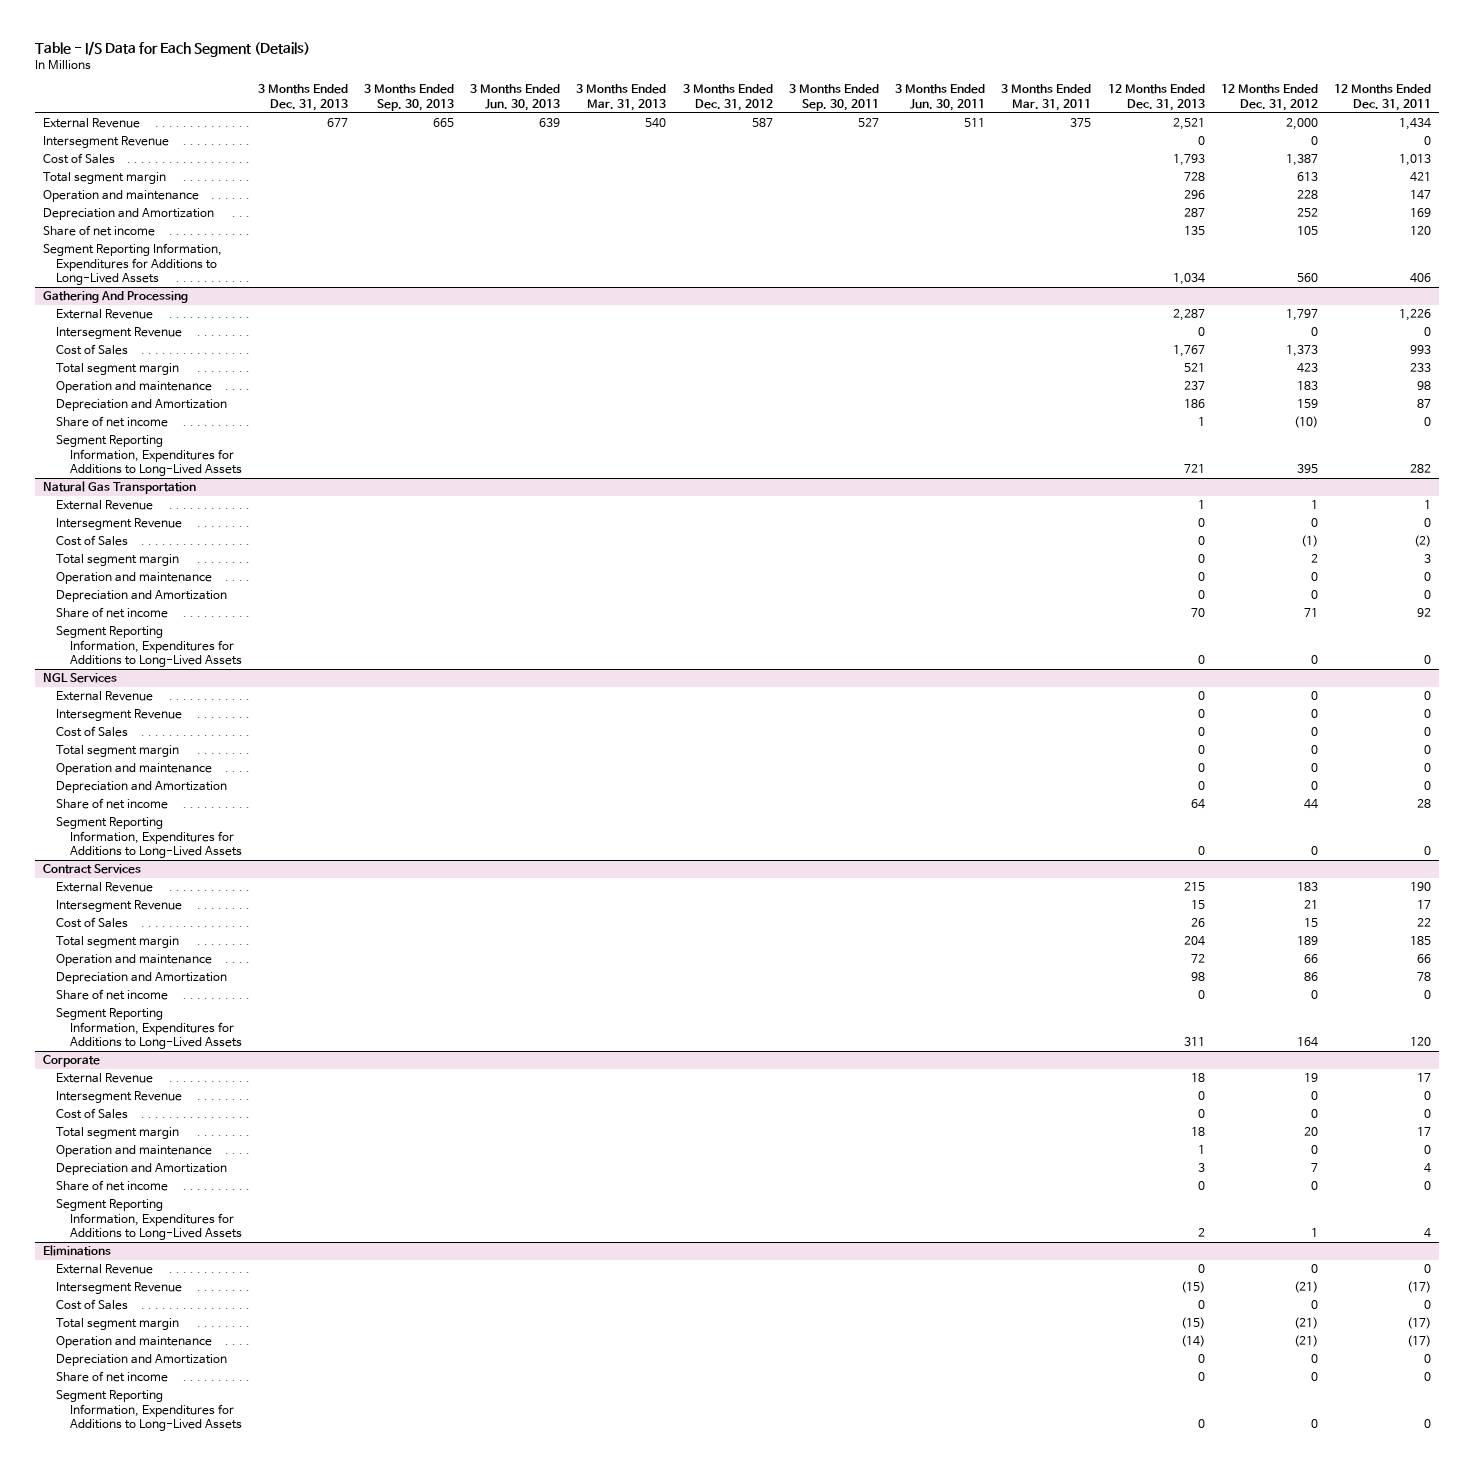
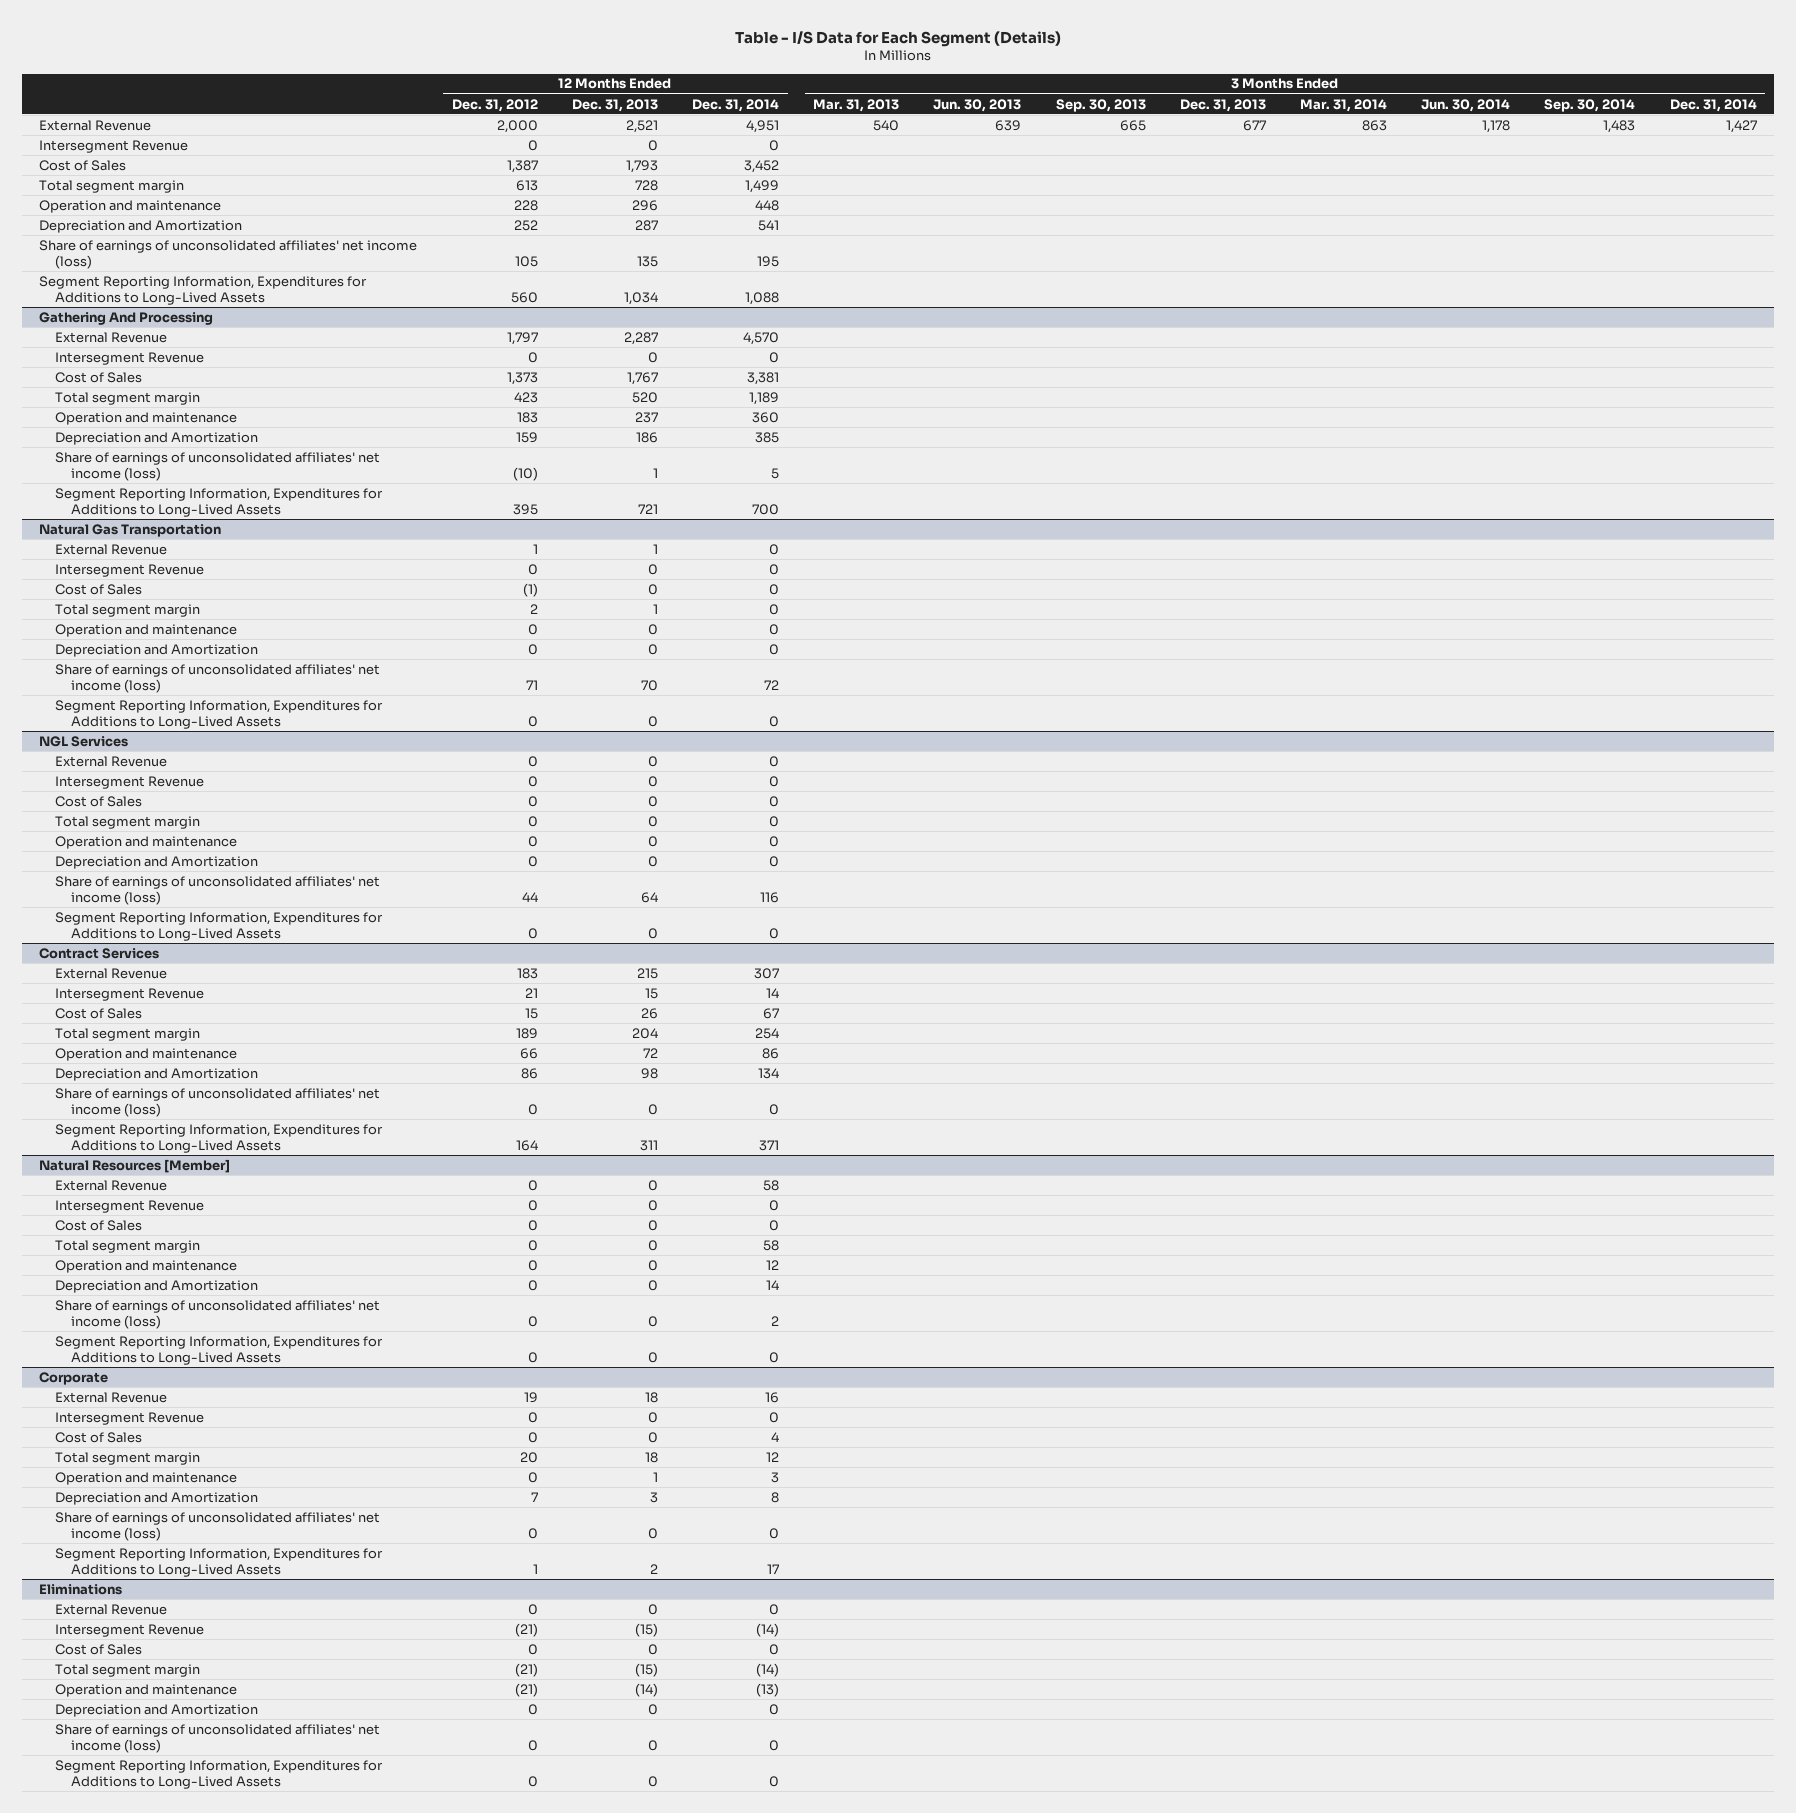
[682,84,773,111] 3 Months Ended Dec. 31, 2012 -> none
[788,84,879,111] 3 Months Ended Sep. 30, 2011 -> none
[895,84,986,111] 3 Months Ended Jun. 30, 2011 -> none
[1001,84,1092,111] 3 Months Ended Mar. 31, 2011 -> none
[1333,84,1431,111] 12 Months Ended Dec. 31, 2011 -> none
none -> [692,98,780,112] Dec. 31, 2014
none -> [1299,98,1387,112] Mar. 31, 2014
none -> [1421,98,1511,112] Jun. 30, 2014
none -> [1544,98,1636,112] Sep. 30, 2014
none -> [1669,98,1757,112] Dec. 31, 2014
[43,225,156,237] Share of net income -> [39,239,418,269] Share of earnings of unconsolidated affiliates' net income (loss)
[1183,363,1205,373] 521 -> [631,391,658,403] 520
[56,416,169,428] Share of net income -> [55,451,381,481] Share of earnings of unconsolidated affiliates' net income (loss)
[1197,554,1205,564] 0 -> [652,603,658,614] 1
[56,607,169,619] Share of net income -> [55,663,381,693] Share of earnings of unconsolidated affiliates' net income (loss)
[56,798,169,810] Share of net income -> [55,875,381,905] Share of earnings of unconsolidated affiliates' net income (loss)
[56,989,169,1001] Share of net income -> [55,1087,381,1117] Share of earnings of unconsolidated affiliates' net income (loss)
none -> [39,1158,231,1173] Natural Resources [Member]
none -> [55,1179,168,1191] External Revenue
none -> [55,1199,205,1213] Intersegment Revenue
none -> [55,1219,143,1231] Cost of Sales
none -> [55,1239,201,1253] Total segment margin
none -> [55,1259,238,1273] Operation and maintenance
none -> [55,1279,259,1293] Depreciation and Amortization
none -> [55,1299,381,1329] Share of earnings of unconsolidated affiliates' net income (loss)
none -> [55,1335,384,1365] Segment Reporting Information, Expenditures for Additions to Long-Lived Assets
[56,1180,169,1192] Share of net income -> [55,1511,381,1541] Share of earnings of unconsolidated affiliates' net income (loss)
[56,1371,169,1383] Share of net income -> [55,1723,381,1753] Share of earnings of unconsolidated affiliates' net income (loss)

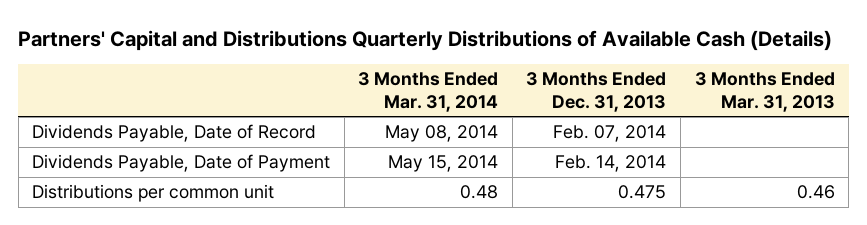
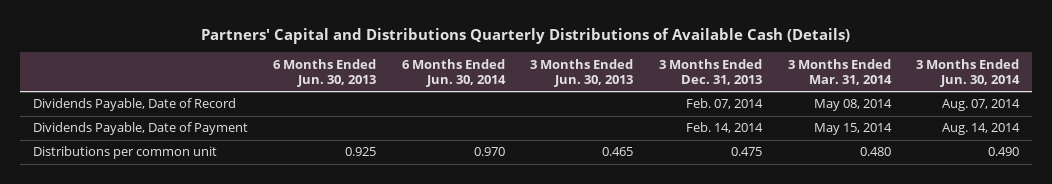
[694,72,835,112] 3 Months Ended Mar. 31, 2013 -> none
none -> [273,58,377,87] 6 Months Ended Jun. 30, 2013
none -> [401,58,506,87] 6 Months Ended Jun. 30, 2014
none -> [530,58,634,87] 3 Months Ended Jun. 30, 2013
none -> [916,58,1021,87] 3 Months Ended Jun. 30, 2014
[460,185,499,200] 0.48 -> [859,147,891,157] 0.480

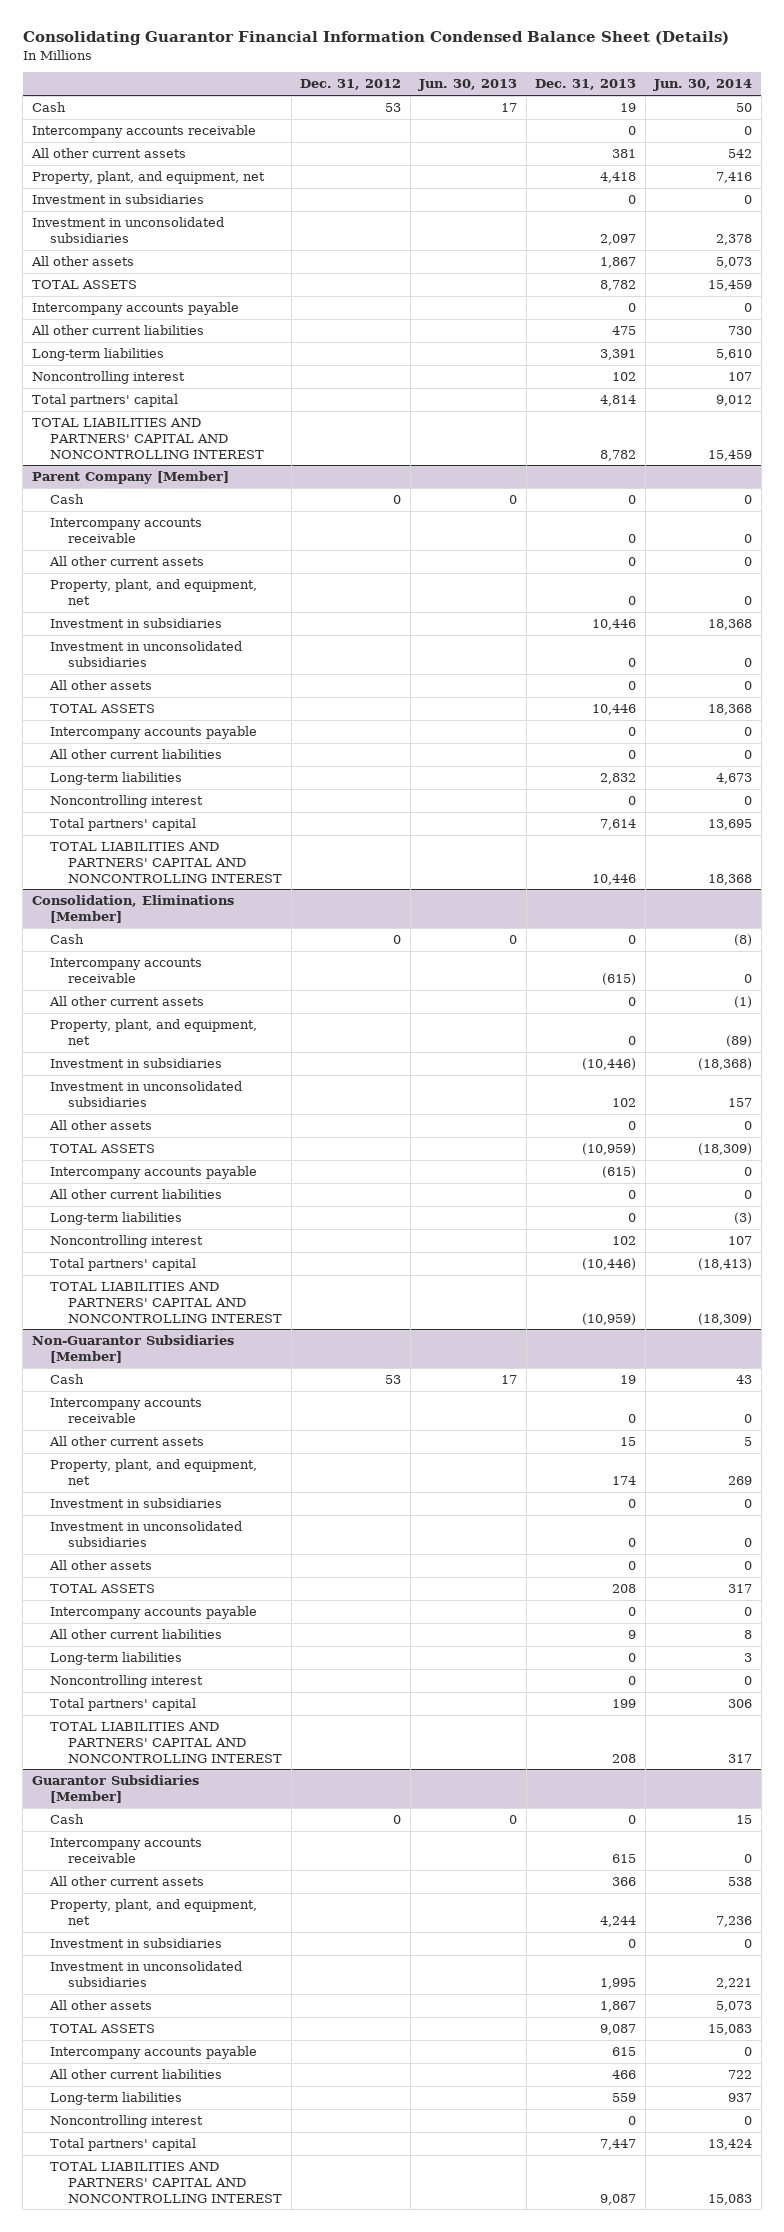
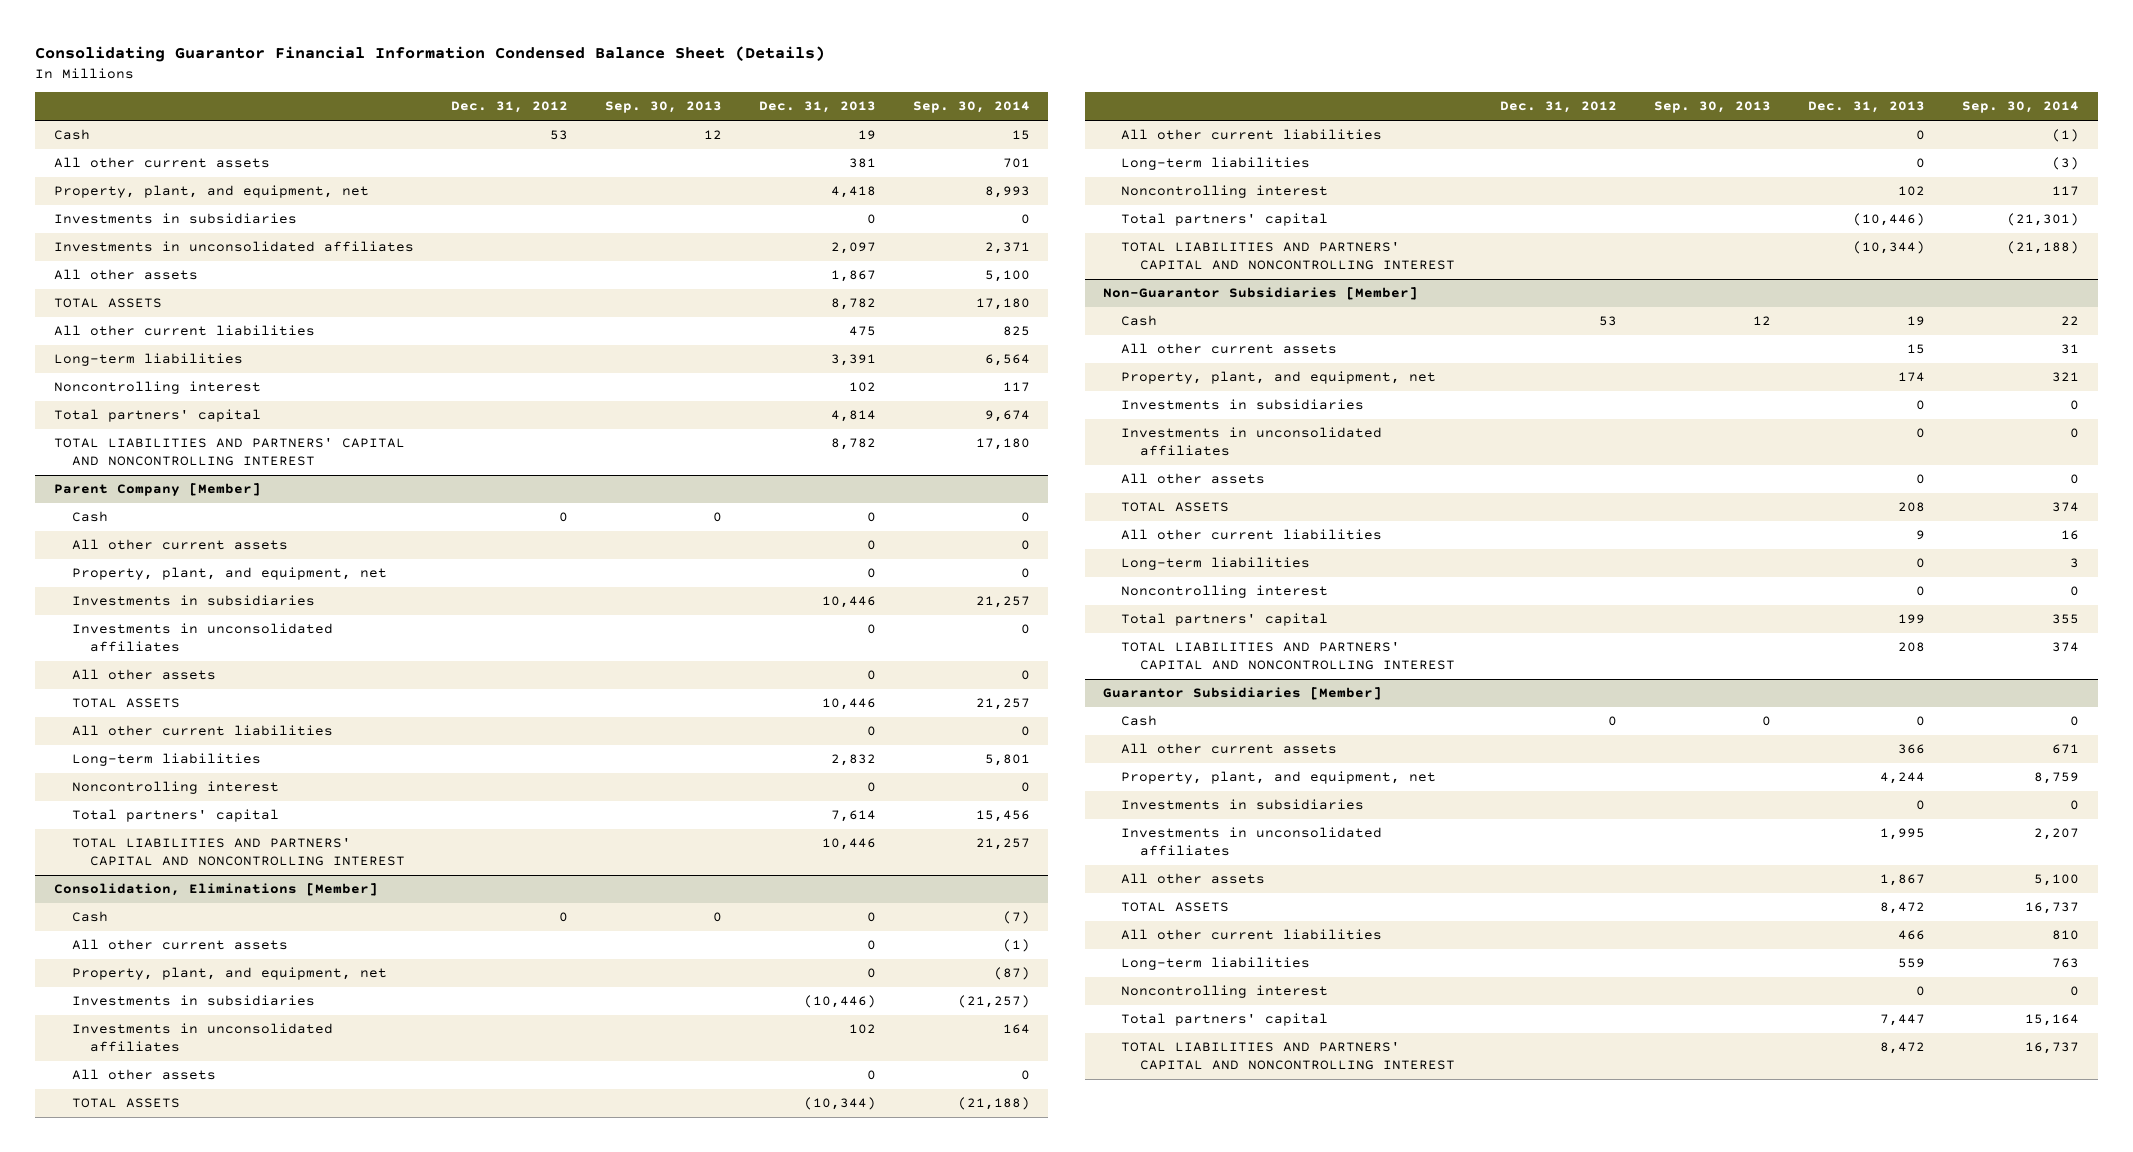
[418,79,518,92] Jun. 30, 2013 -> none
[653,79,753,92] Jun. 30, 2014 -> none
none -> [604,101,722,114] Sep. 30, 2013
none -> [912,101,1030,114] Sep. 30, 2014
[31,125,256,139] Intercompany accounts receivable -> none
[31,194,204,205] Investment in subsidiaries -> [53,213,297,225] Investments in subsidiaries
[31,217,224,243] Investment in unconsolidated subsidiaries -> [53,241,414,253] Investments in unconsolidated affiliates
[31,302,239,316] Intercompany accounts payable -> none
[50,518,203,543] Intercompany accounts receivable -> none
[50,618,223,629] Investment in subsidiaries -> [71,595,315,607] Investments in subsidiaries
[50,641,243,667] Investment in unconsolidated subsidiaries -> [71,623,333,653] Investments in unconsolidated affiliates
[50,726,258,740] Intercompany accounts payable -> none
[50,958,203,983] Intercompany accounts receivable -> none
[50,1058,223,1069] Investment in subsidiaries -> [71,995,315,1007] Investments in subsidiaries
[50,1081,243,1107] Investment in unconsolidated subsidiaries -> [71,1023,333,1053] Investments in unconsolidated affiliates
[50,1166,258,1180] Intercompany accounts payable -> none
[582,1143,637,1156] (10,959) -> [803,1097,876,1111] (10,344)
[582,1312,637,1325] (10,959) -> [1853,241,1926,255] (10,344)
[50,1398,203,1423] Intercompany accounts receivable -> none
[50,1498,223,1509] Investment in subsidiaries -> [1121,399,1365,411] Investments in subsidiaries
[50,1521,243,1547] Investment in unconsolidated subsidiaries -> [1121,427,1383,457] Investments in unconsolidated affiliates
[50,1606,258,1620] Intercompany accounts payable -> none
[50,1838,203,1863] Intercompany accounts receivable -> none
[50,1938,223,1949] Investment in subsidiaries -> [1121,799,1365,811] Investments in subsidiaries
[50,1961,243,1987] Investment in unconsolidated subsidiaries -> [1121,827,1383,857] Investments in unconsolidated affiliates
[50,2046,258,2060] Intercompany accounts payable -> none
[600,2024,637,2036] 9,087 -> [1880,902,1926,915] 8,472
[600,2193,637,2205] 9,087 -> [1880,1042,1926,1055] 8,472

